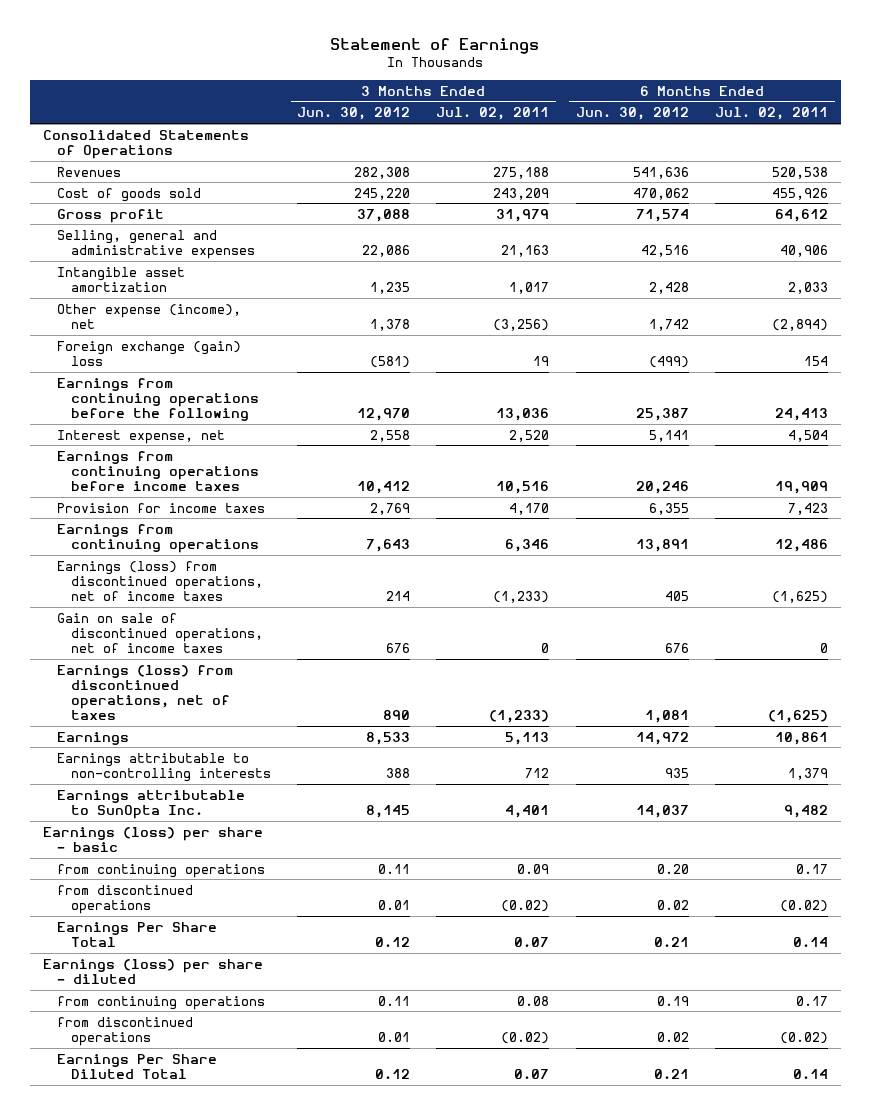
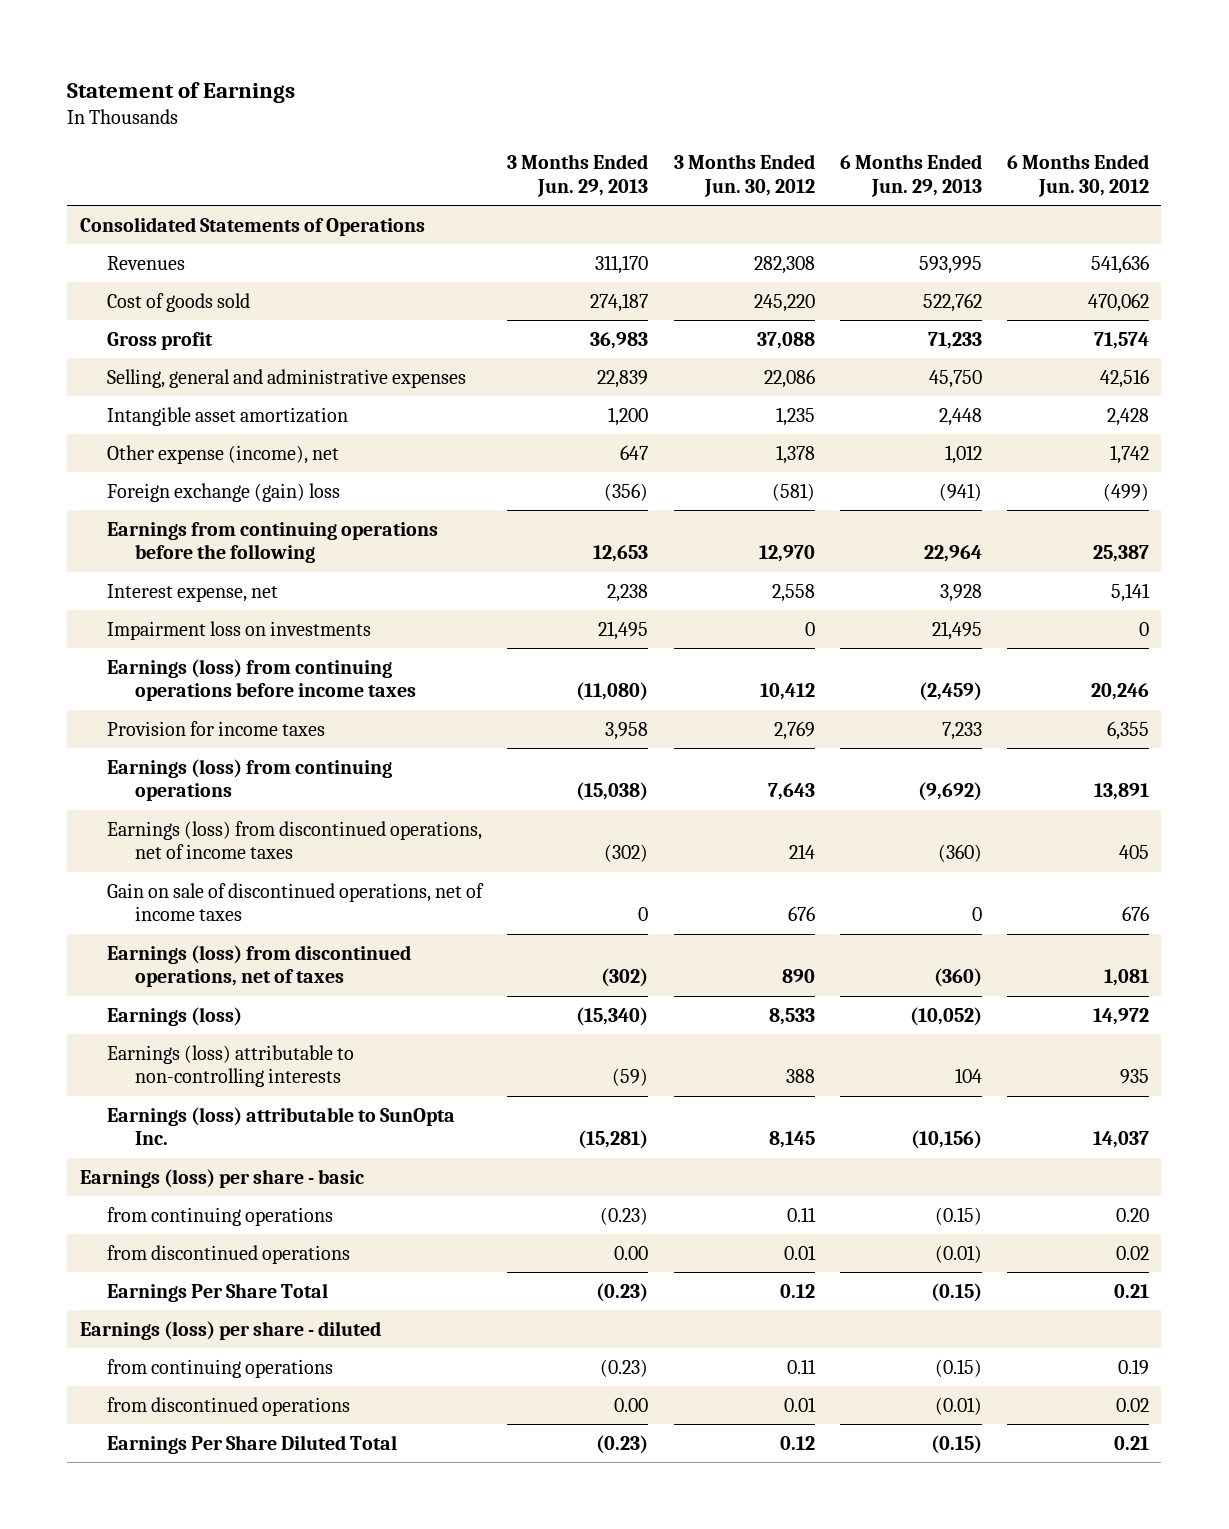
[436,107,550,121] Jul. 02, 2011 -> none
[714,107,828,121] Jul. 02, 2011 -> none
none -> [507,154,649,197] 3 Months Ended Jun. 29, 2013
none -> [839,154,982,197] 6 Months Ended Jun. 29, 2013
none -> [107,620,372,640] Impairment loss on investments
[56,450,259,492] Earnings from continuing operations before income taxes -> [107,658,416,702] Earnings (loss) from continuing operations before income taxes
[56,523,259,553] Earnings from continuing operations -> [107,758,393,802] Earnings (loss) from continuing operations
[56,731,129,745] Earnings -> [107,1006,243,1026] Earnings (loss)
[56,752,271,782] Earnings attributable to non-controlling interests -> [107,1044,355,1088] Earnings (loss) attributable to non-controlling interests
[56,789,245,819] Earnings attributable to SunOpta Inc. -> [107,1106,456,1146] Earnings (loss) attributable to SunOpta Inc.

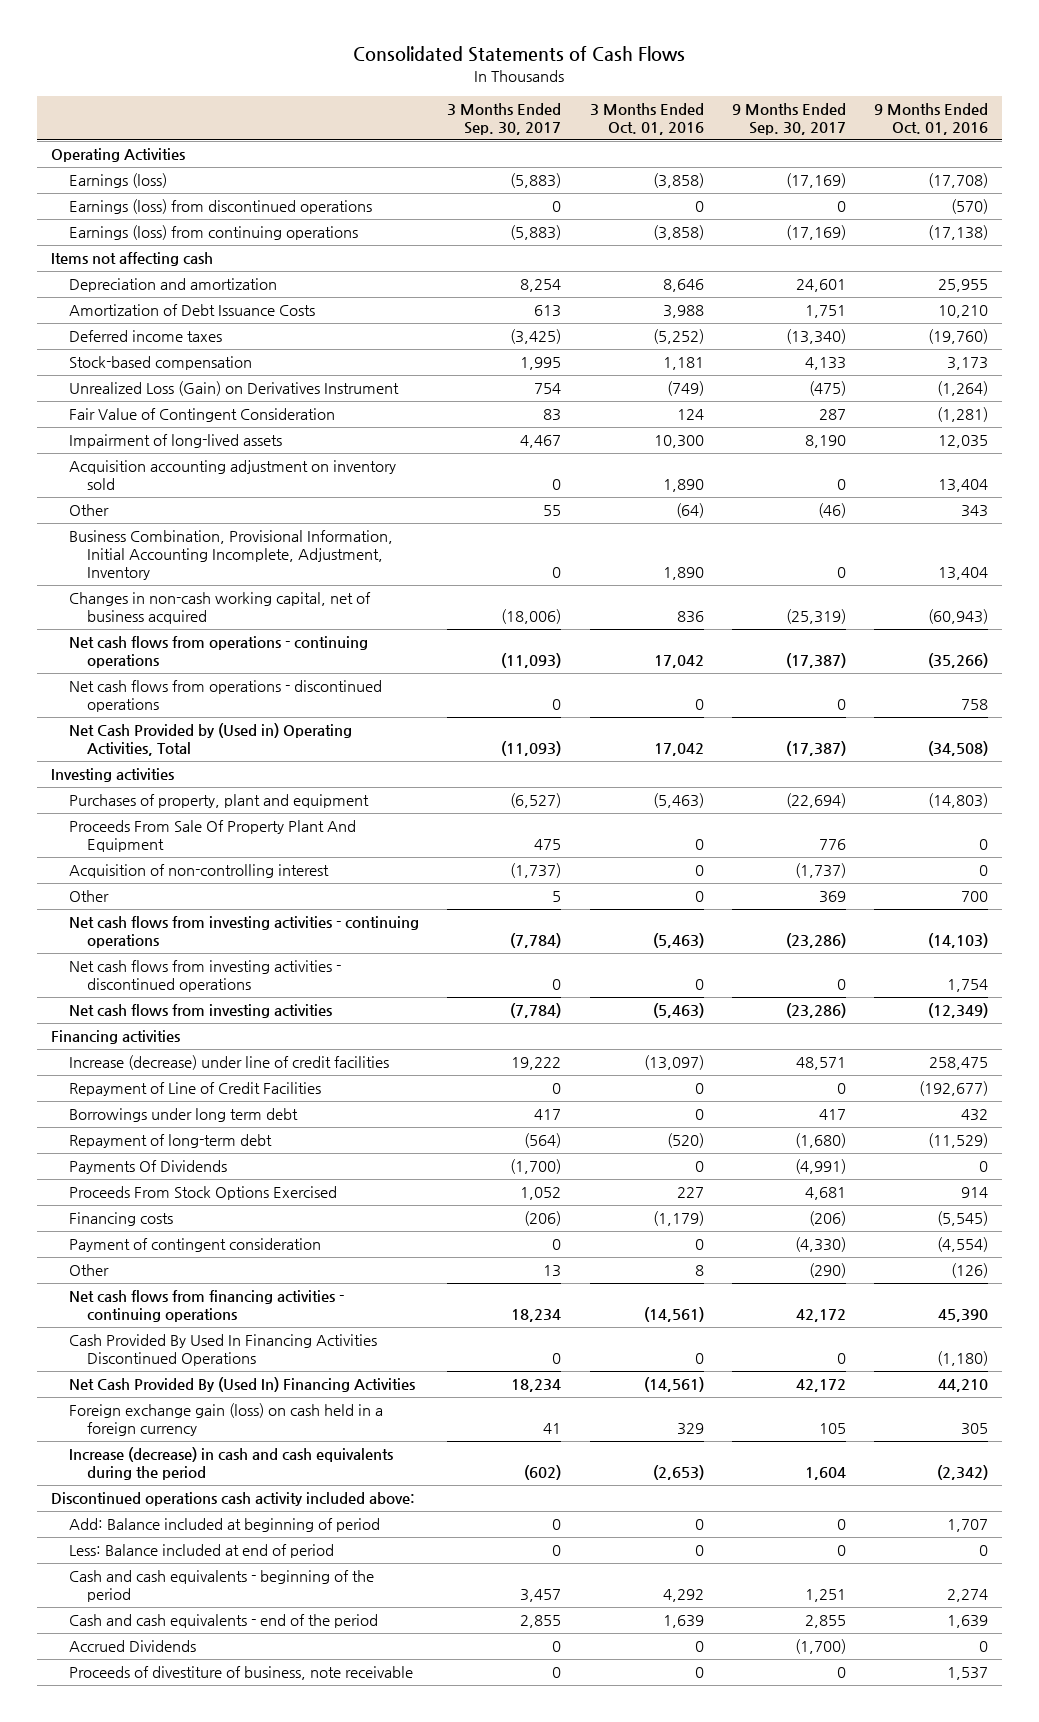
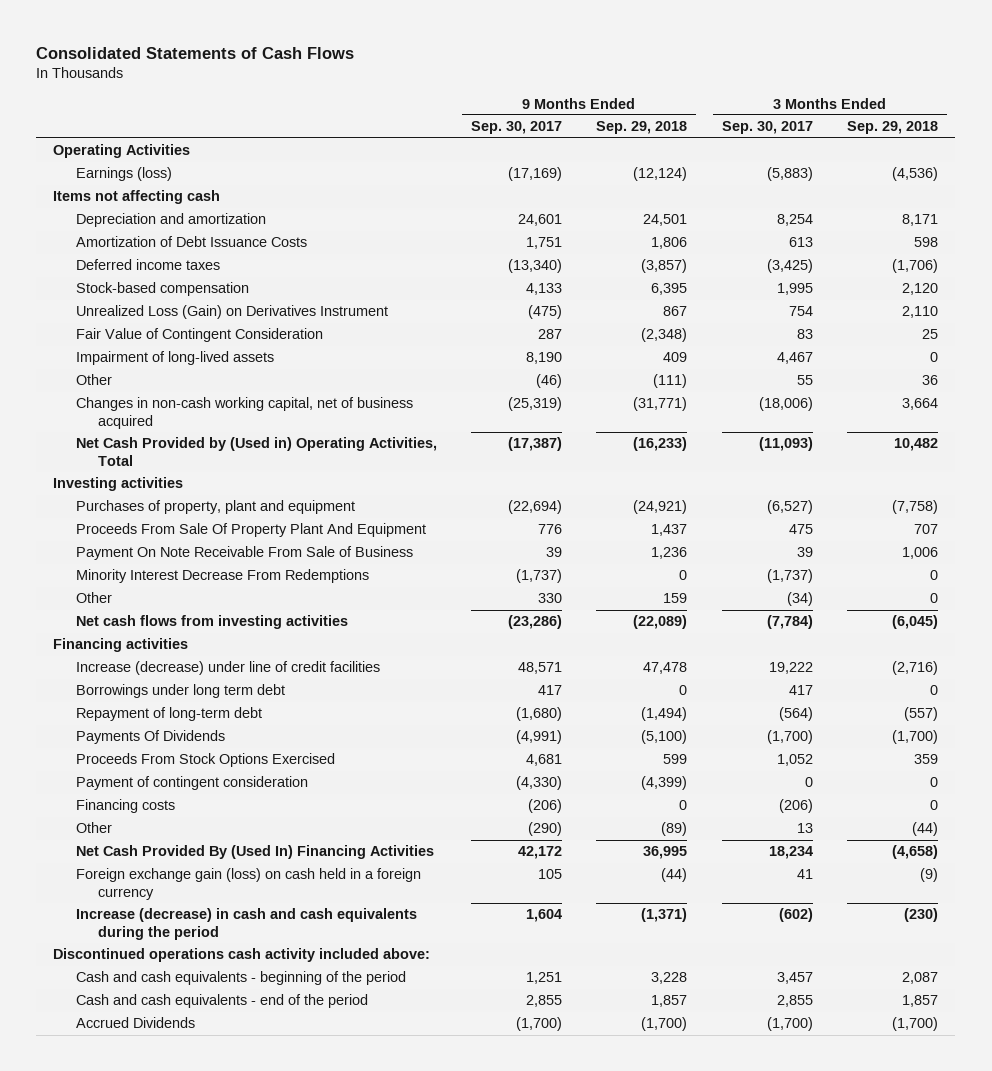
[589,103,704,136] 3 Months Ended Oct. 01, 2016 -> none
[873,103,988,136] 9 Months Ended Oct. 01, 2016 -> none
none -> [596,121,688,135] Sep. 29, 2018
none -> [847,121,939,135] Sep. 29, 2018
[69,199,373,215] Earnings (loss) from discontinued operations -> none
[69,225,359,241] Earnings (loss) from continuing operations -> none
[69,460,397,491] Acquisition accounting adjustment on inventory sold -> none
[69,530,394,581] Business Combination, Provisional Information, Initial Accounting Incomplete, Adjustment, Inventory -> none
[69,636,369,669] Net cash flows from operations - continuing operations -> none
[69,680,383,713] Net cash flows from operations - discontinued operations -> none
[69,916,420,949] Net cash flows from investing activities - continuing operations -> none
[69,960,342,993] Net cash flows from investing activities - discontinued operations -> none
none -> [75,546,413,561] Payment On Note Receivable From Sale of Business
[69,864,330,879] Acquisition of non-controlling interest -> [75,569,369,584] Minority Interest Decrease From Redemptions
[552,891,562,903] 5 -> [786,592,813,607] (34)
[818,891,846,904] 369 -> [537,593,562,604] 330
[69,1082,322,1097] Repayment of Line of Credit Facilities -> none
[69,1212,174,1227] Financing costs -> [75,799,175,814] Financing costs
[69,1290,345,1323] Net cash flows from financing activities - continuing operations -> none
[69,1334,378,1367] Cash Provided By Used In Financing Activities Discontinued Operations -> none
[69,1518,381,1533] Add: Balance included at beginning of period -> none
[69,1544,335,1559] Less: Balance included at end of period -> none
[69,1666,414,1681] Proceeds of divestiture of business, note receivable -> none
[552,1641,562,1653] 0 -> [766,1017,813,1032] (1,700)

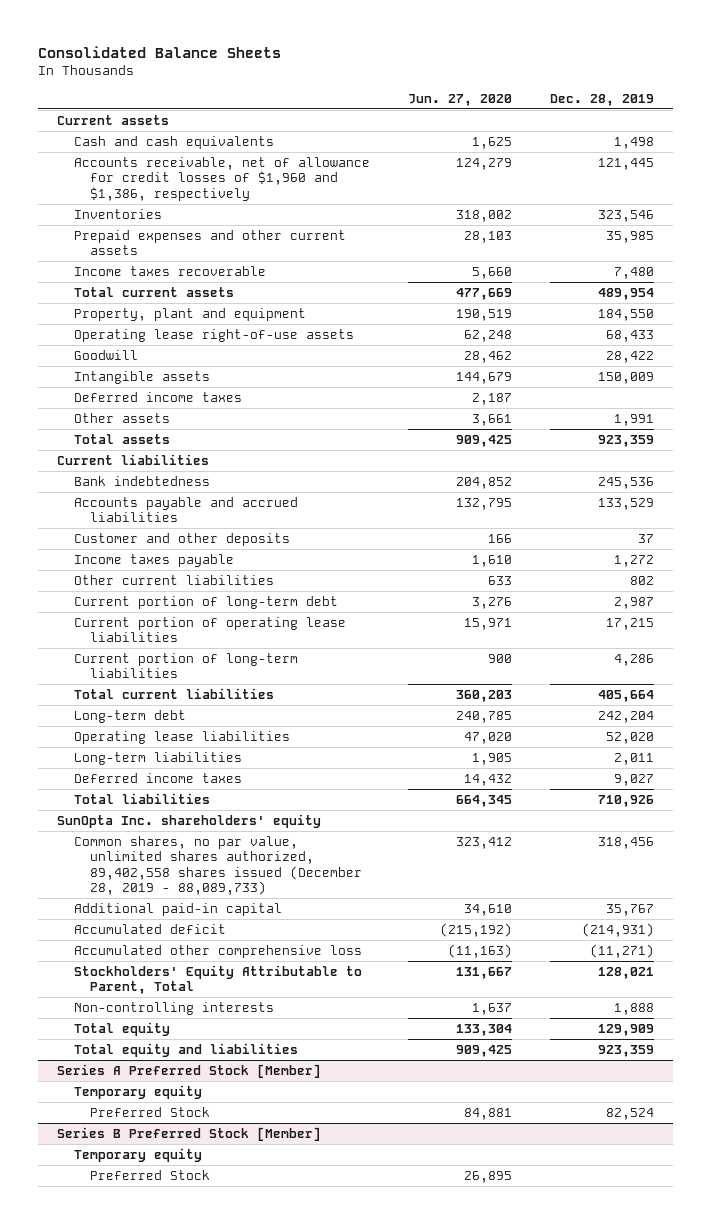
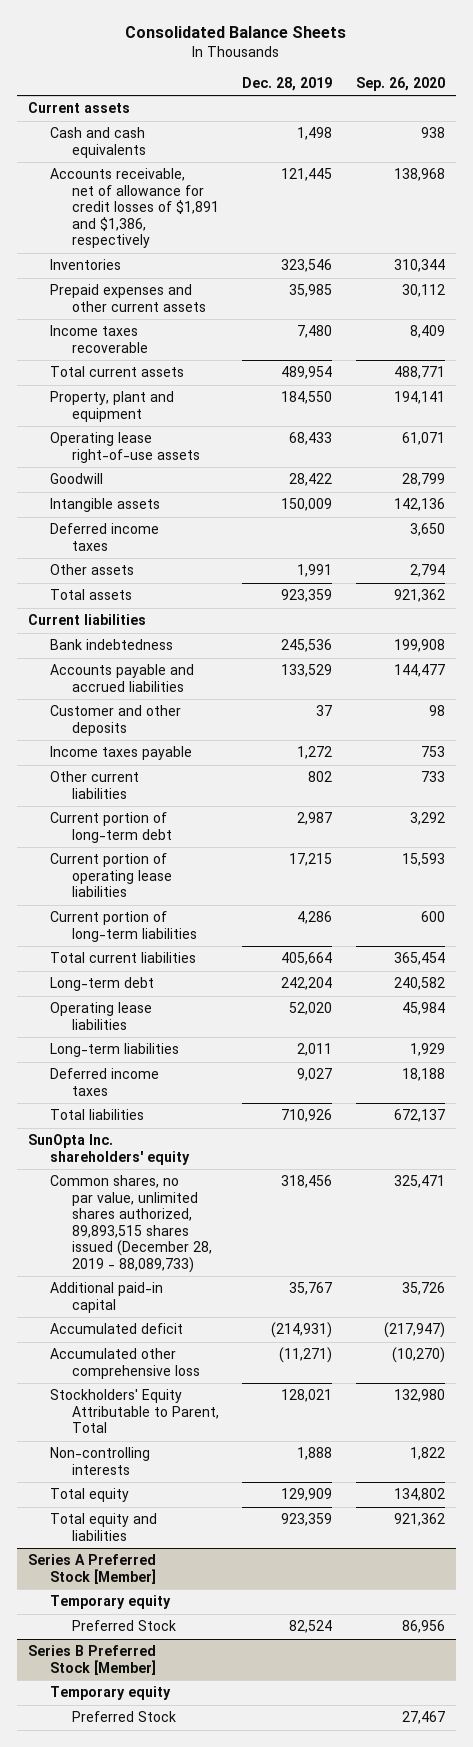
[407,94,512,107] Jun. 27, 2020 -> none
none -> [355,77,445,92] Sep. 26, 2020
[73,156,370,201] Accounts receivable, net of allowance for credit losses of $1,960 and $1,386, respectively -> [50,168,219,249] Accounts receivable, net of allowance for credit losses of $1,891 and $1,386, respectively
[73,835,363,896] Common shares, no par value, unlimited shares authorized, 89,402,558 shares issued (December 28, 2019 - 88,089,733) -> [50,1175,212,1273] Common shares, no par value, unlimited shares authorized, 89,893,515 shares issued (December 28, 2019 - 88,089,733)

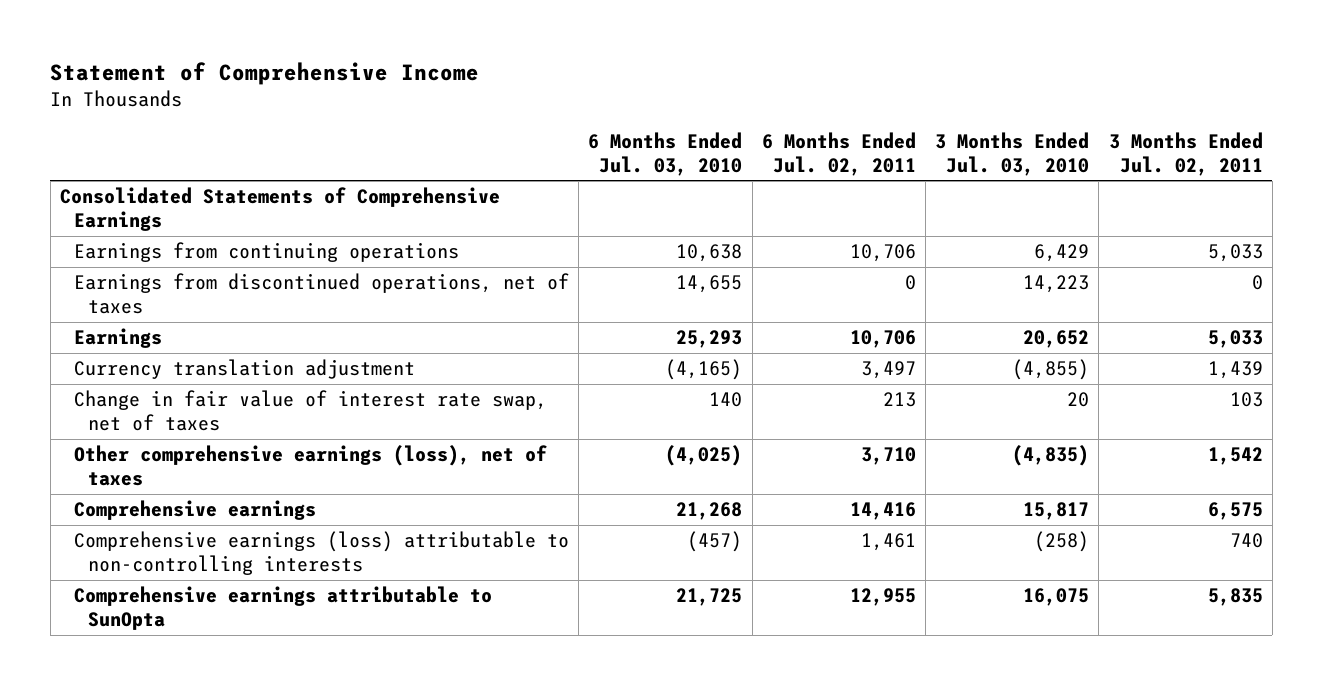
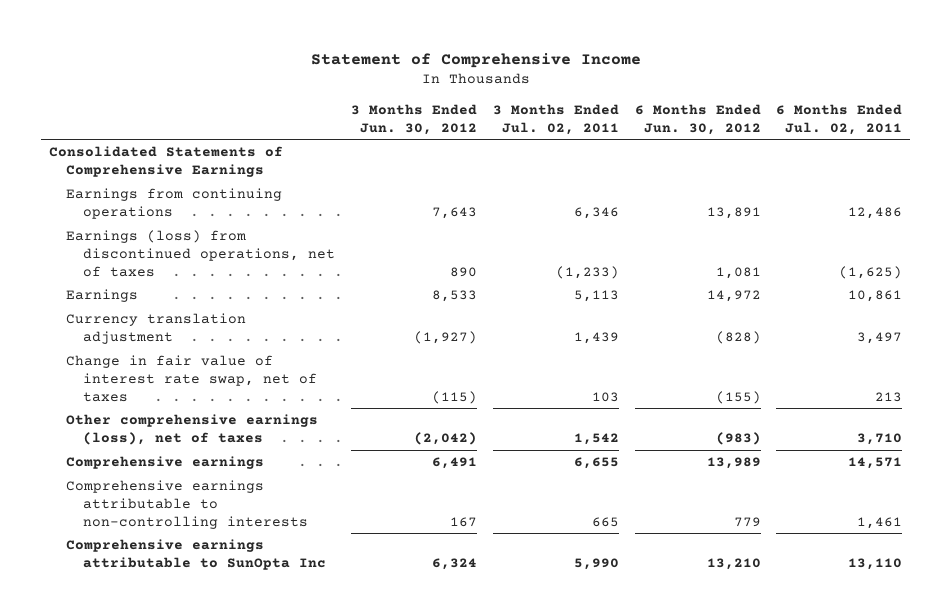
[588,131,743,176] 6 Months Ended Jul. 03, 2010 -> none
[935,131,1090,176] 3 Months Ended Jul. 03, 2010 -> none
none -> [350,103,477,135] 3 Months Ended Jun. 30, 2012
none -> [634,103,761,135] 6 Months Ended Jun. 30, 2012
[849,244,916,263] 10,706 -> [848,206,903,219] 12,486
[1207,244,1263,263] 5,033 -> [573,206,619,219] 6,346
[74,273,570,315] Earnings from discontinued operations, net of taxes -> [66,230,336,277] Earnings (loss) from discontinued operations, net of taxes
[904,275,916,291] 0 -> [839,265,903,279] (1,625)
[1251,275,1263,291] 0 -> [555,265,619,279] (1,233)
[849,330,916,349] 10,706 -> [848,290,903,303] 10,861
[1207,330,1263,349] 5,033 -> [573,290,619,303] 5,113
[849,502,916,521] 14,416 -> [848,457,903,470] 14,571
[1207,502,1263,521] 6,575 -> [573,457,619,470] 6,655
[74,531,570,576] Comprehensive earnings (loss) attributable to non-controlling interests -> [66,480,309,529] Comprehensive earnings attributable to non-controlling interests
[1229,533,1263,549] 740 -> [591,516,619,527] 665
[74,586,493,631] Comprehensive earnings attributable to SunOpta -> [66,539,327,570] Comprehensive earnings attributable to SunOpta Inc
[849,588,916,607] 12,955 -> [848,557,903,570] 13,110
[1207,588,1263,607] 5,835 -> [573,557,619,570] 5,990

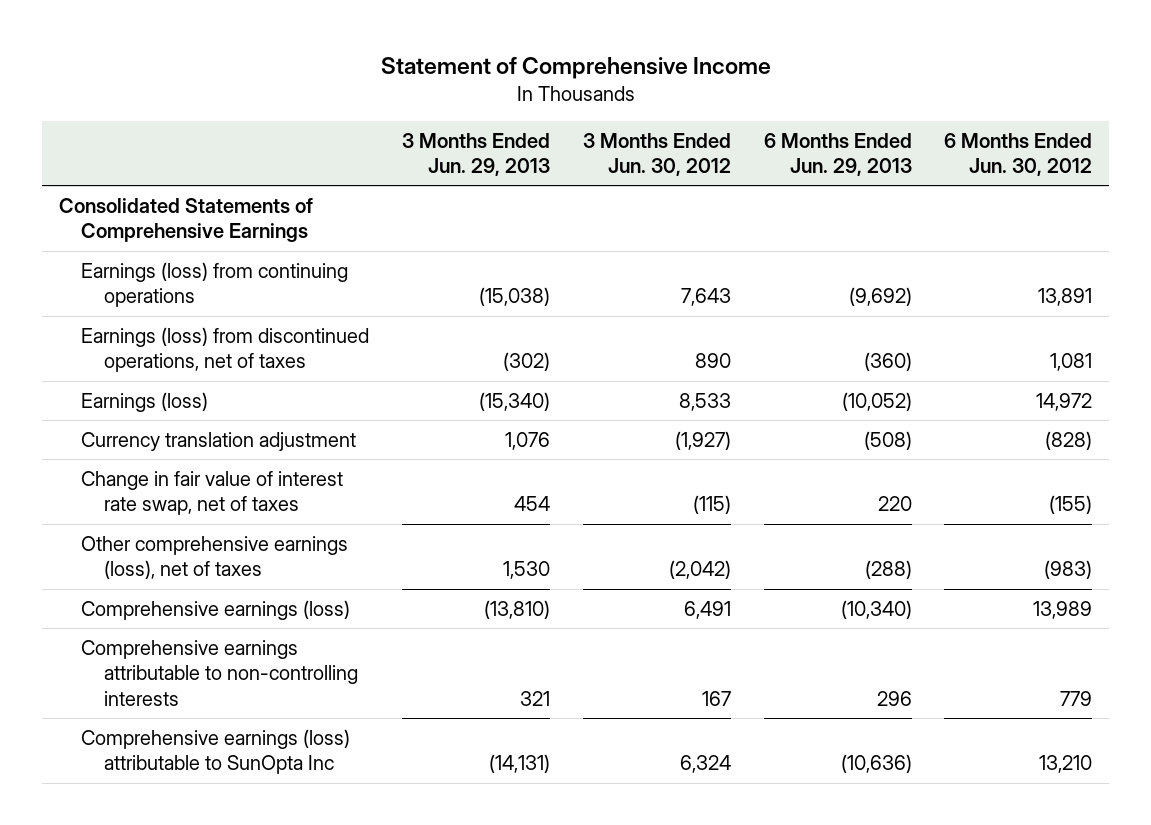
[492,103,619,135] 3 Months Ended Jul. 02, 2011 -> none
[776,103,903,135] 6 Months Ended Jul. 02, 2011 -> none
none -> [402,132,551,177] 3 Months Ended Jun. 29, 2013
none -> [763,132,912,177] 6 Months Ended Jun. 29, 2013
[66,188,283,219] Earnings from continuing operations -> [81,262,349,308] Earnings (loss) from continuing operations
[66,289,139,303] Earnings -> [81,392,209,413] Earnings (loss)
[66,456,265,470] Comprehensive earnings -> [81,600,351,621] Comprehensive earnings (loss)
[66,539,327,570] Comprehensive earnings attributable to SunOpta Inc -> [81,729,351,775] Comprehensive earnings (loss) attributable to SunOpta Inc

